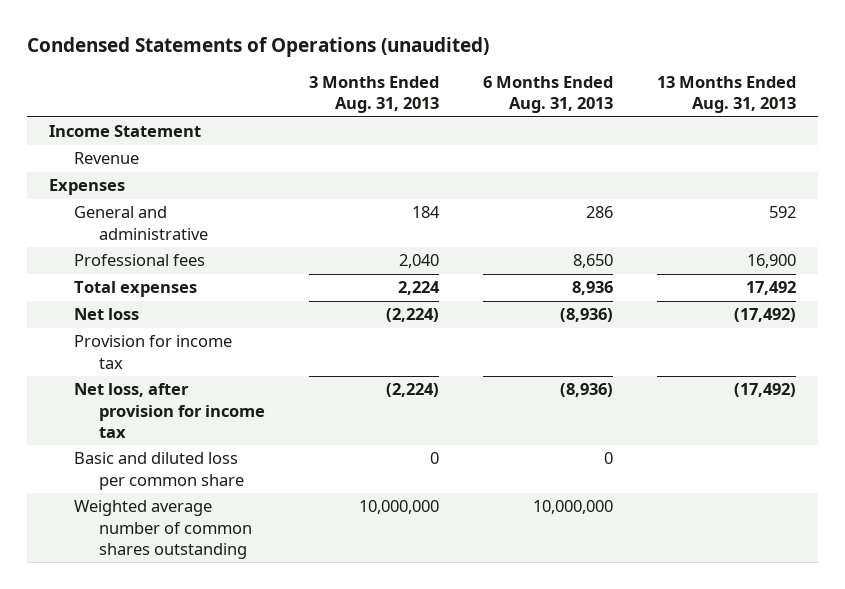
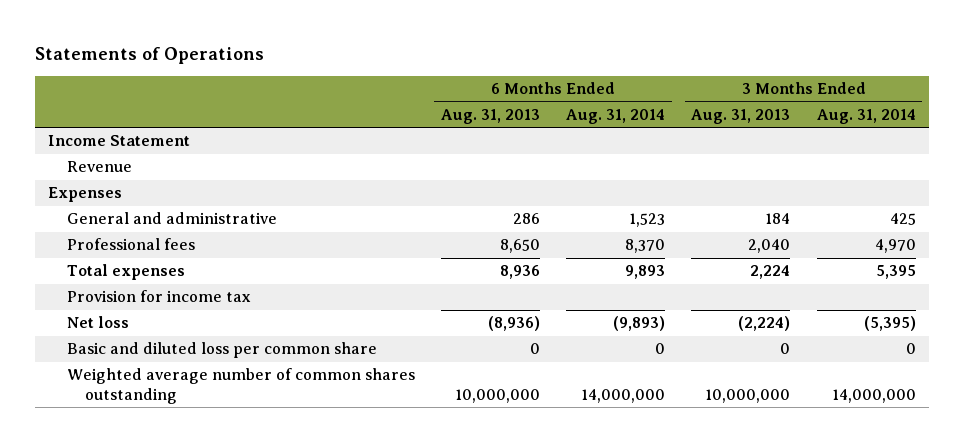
[26,37,489,58] Condensed Statements of Operations (unaudited) -> [35,46,265,64] Statements of Operations
[656,75,796,114] 13 Months Ended Aug. 31, 2013 -> none
none -> [566,108,666,124] Aug. 31, 2014
none -> [816,108,916,124] Aug. 31, 2014
[73,383,265,438] Net loss, after provision for income tax -> none
[73,308,139,321] Net loss -> [66,316,129,329] Net loss

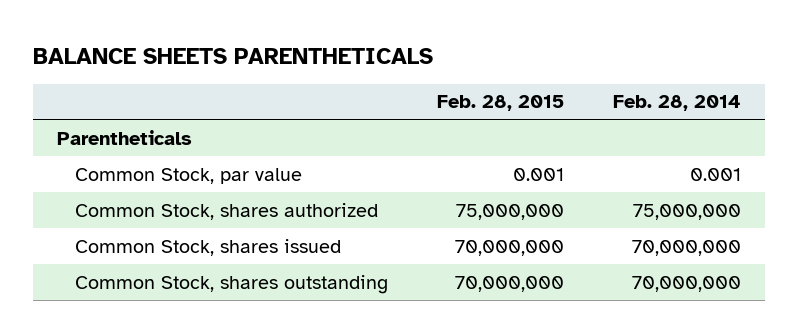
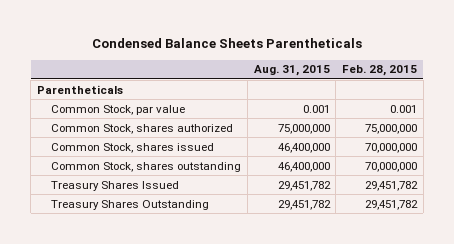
[32,47,433,64] BALANCE SHEETS PARENTHETICALS -> [91,38,362,49] Condensed Balance Sheets Parentheticals
[612,95,741,112] Feb. 28, 2014 -> none
none -> [253,65,330,77] Aug. 31, 2015
none -> [51,180,180,191] Treasury Shares Issued
none -> [51,199,210,210] Treasury Shares Outstanding

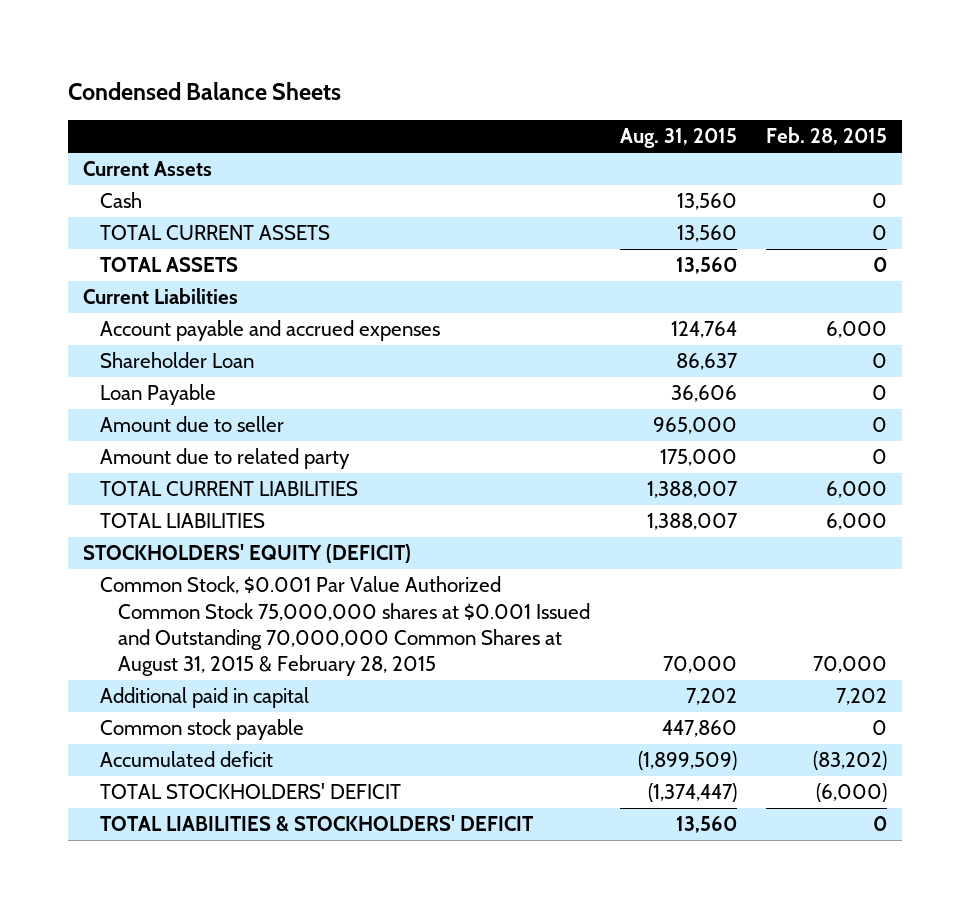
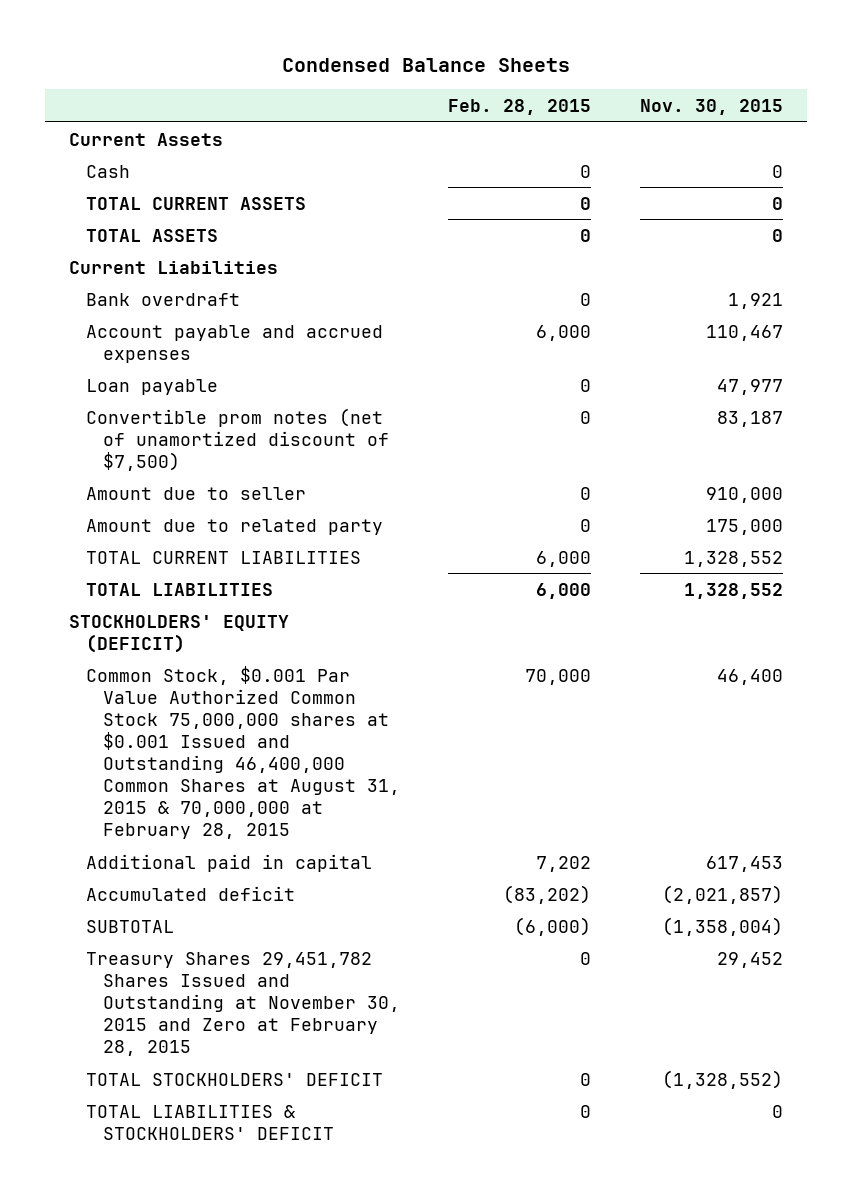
[619,128,737,149] Aug. 31, 2015 -> none
none -> [639,98,783,115] Nov. 30, 2015
none -> [85,292,240,306] Bank overdraft
[100,352,255,369] Shareholder Loan -> none
[100,384,217,406] Loan Payable -> [85,378,218,395] Loan payable
none -> [85,407,389,471] Convertible prom notes (net of unamortized discount of $7,500)
[100,576,591,677] Common Stock, $0.001 Par Value Authorized Common Stock 75,000,000 shares at $0.001 Issued and Outstanding 70,000,000 Common Shares at August 31, 2015 & February 28, 2015 -> [85,665,400,839] Common Stock, $0.001 Par Value Authorized Common Stock 75,000,000 shares at $0.001 Issued and Outstanding 46,400,000 Common Shares at August 31, 2015 & 70,000,000 at February 28, 2015
[100,719,305,741] Common stock payable -> none
none -> [85,919,174,933] SUBTOTAL
none -> [85,951,400,1056] Treasury Shares 29,451,782 Shares Issued and Outstanding at November 30, 2015 and Zero at February 28, 2015
[816,783,888,803] (6,000) -> [580,1072,592,1086] 0

